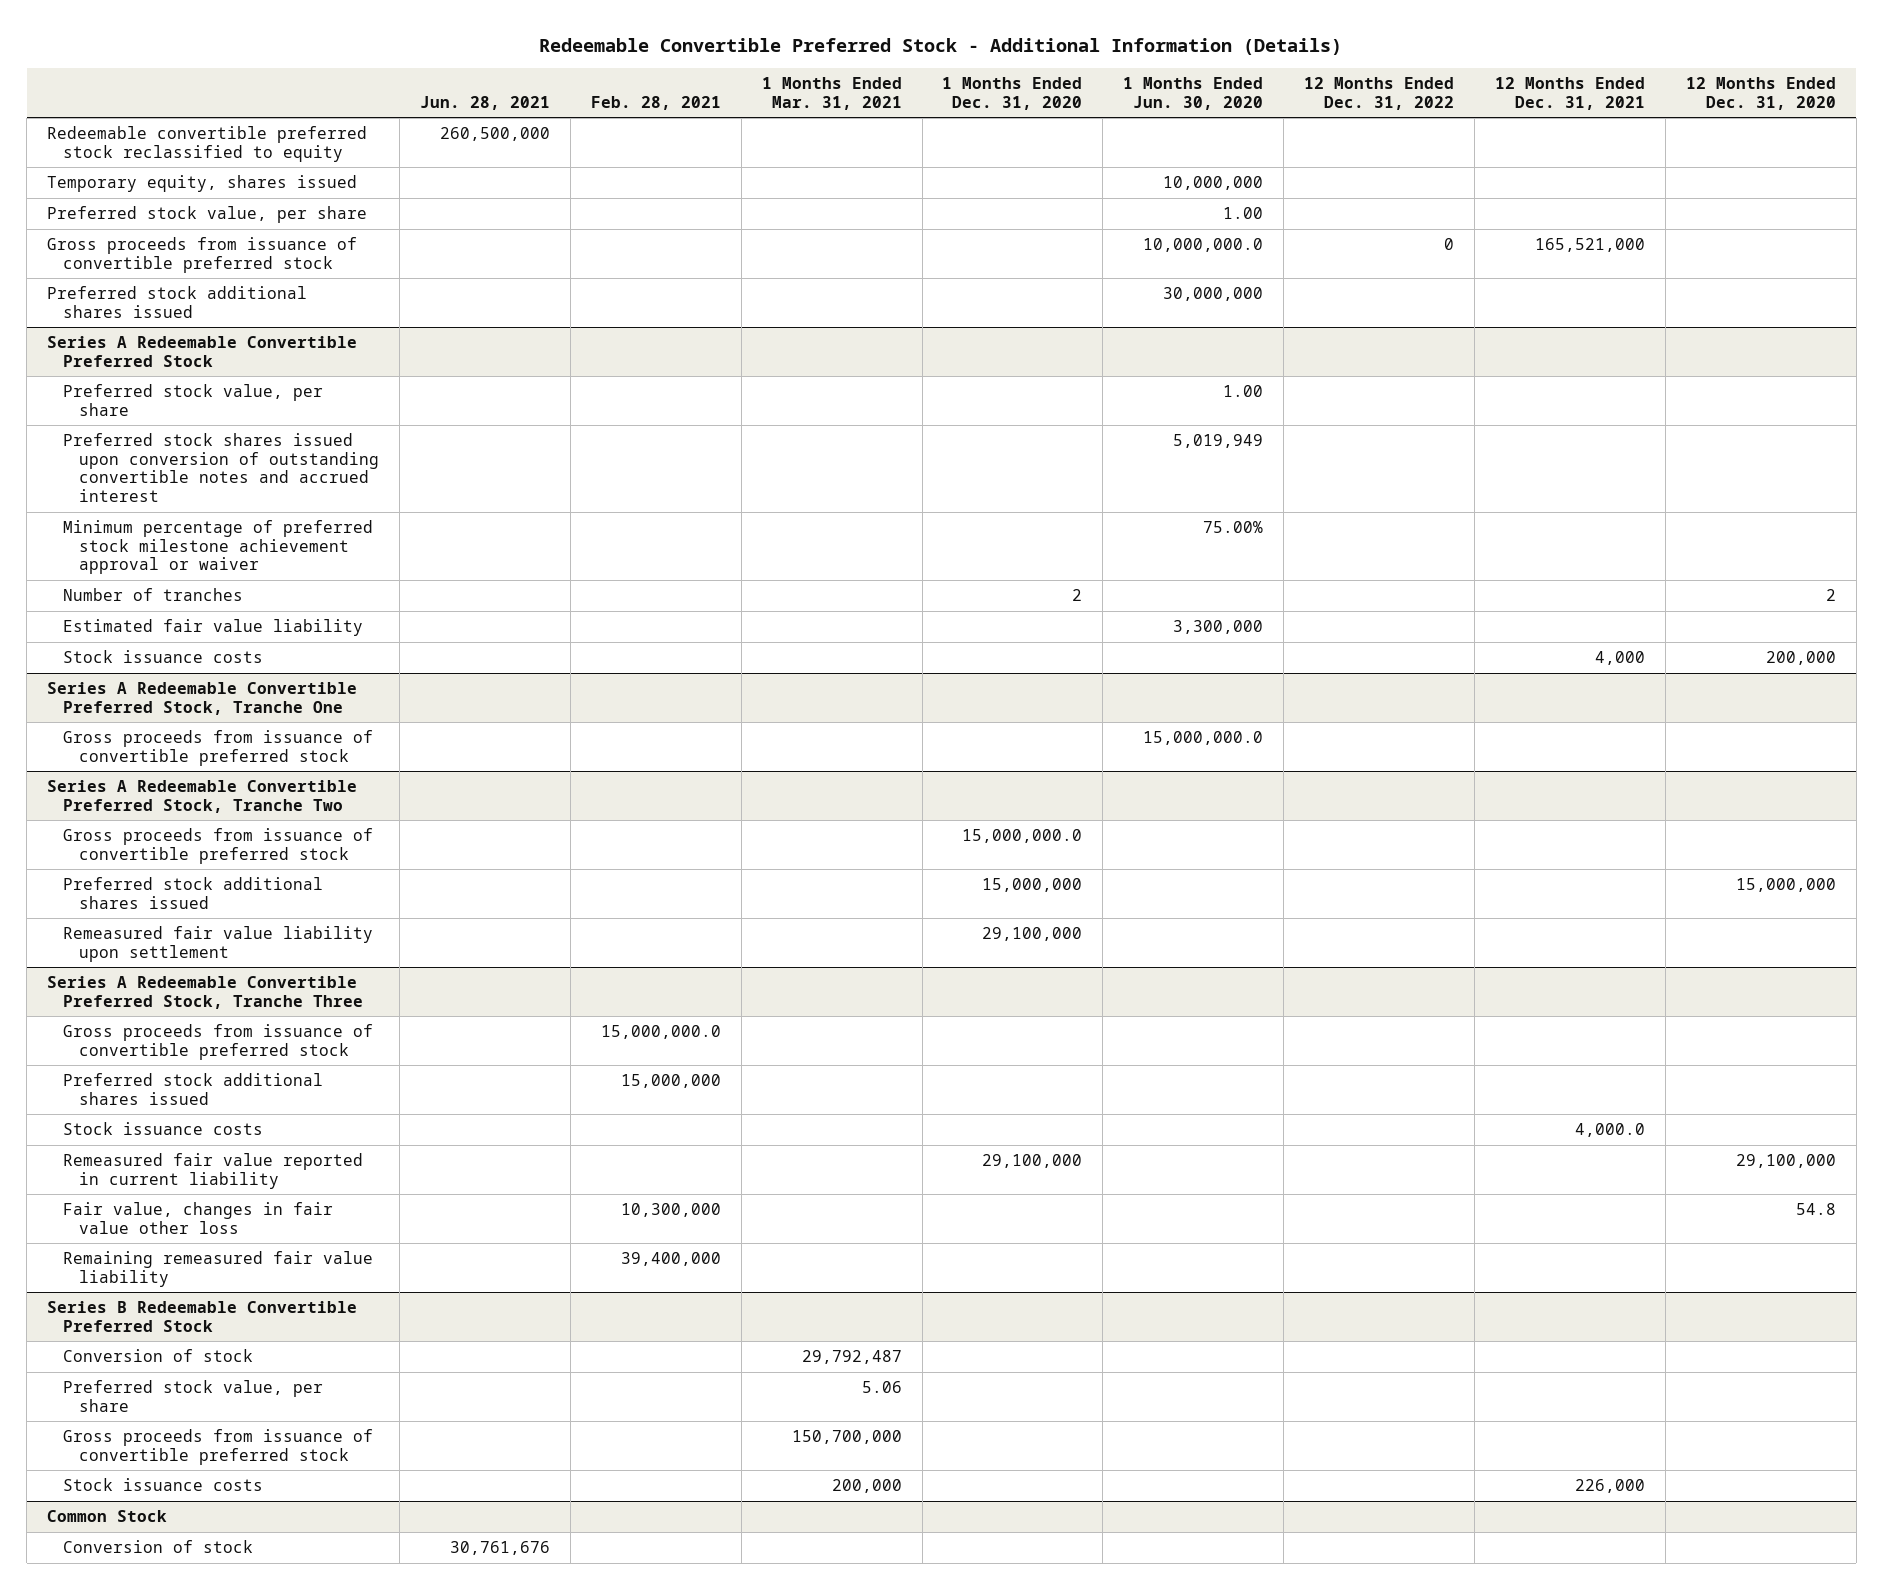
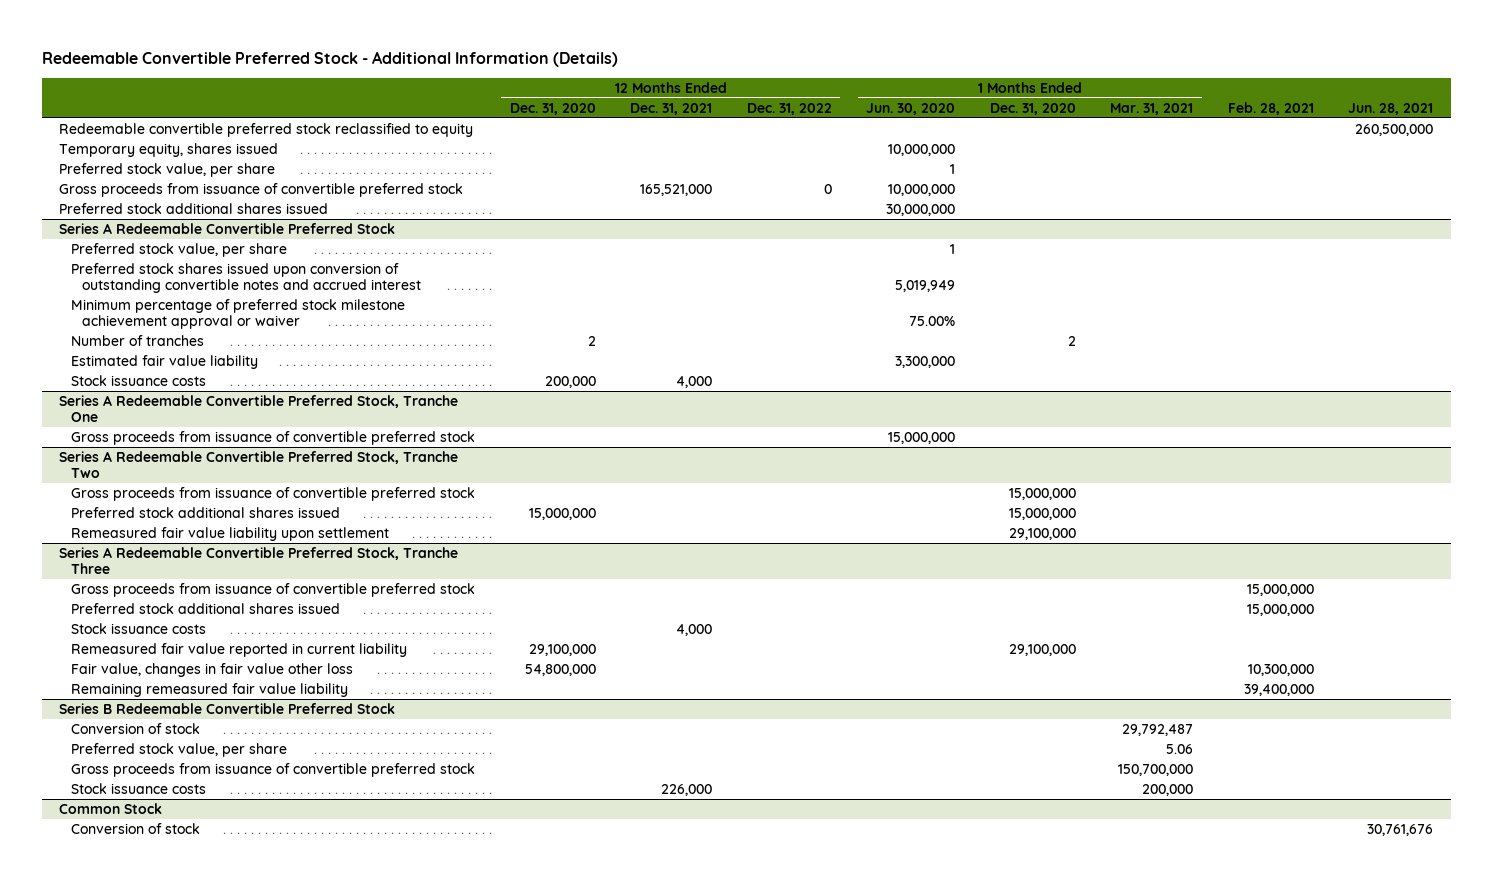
[1223,207,1264,220] 1.00 -> [950,163,956,174] 1
[1143,238,1264,253] 10,000,000.0 -> [888,183,956,196] 10,000,000
[1223,385,1264,398] 1.00 -> [950,243,956,254] 1
[1143,731,1264,746] 15,000,000.0 -> [888,431,956,444] 15,000,000
[962,829,1083,844] 15,000,000.0 -> [1008,487,1076,500] 15,000,000
[600,1025,721,1040] 15,000,000.0 -> [1246,583,1314,596] 15,000,000
[1574,1123,1645,1138] 4,000.0 -> [676,623,713,636] 4,000
[1795,1203,1836,1216] 54.8 -> [524,663,596,676] 54,800,000

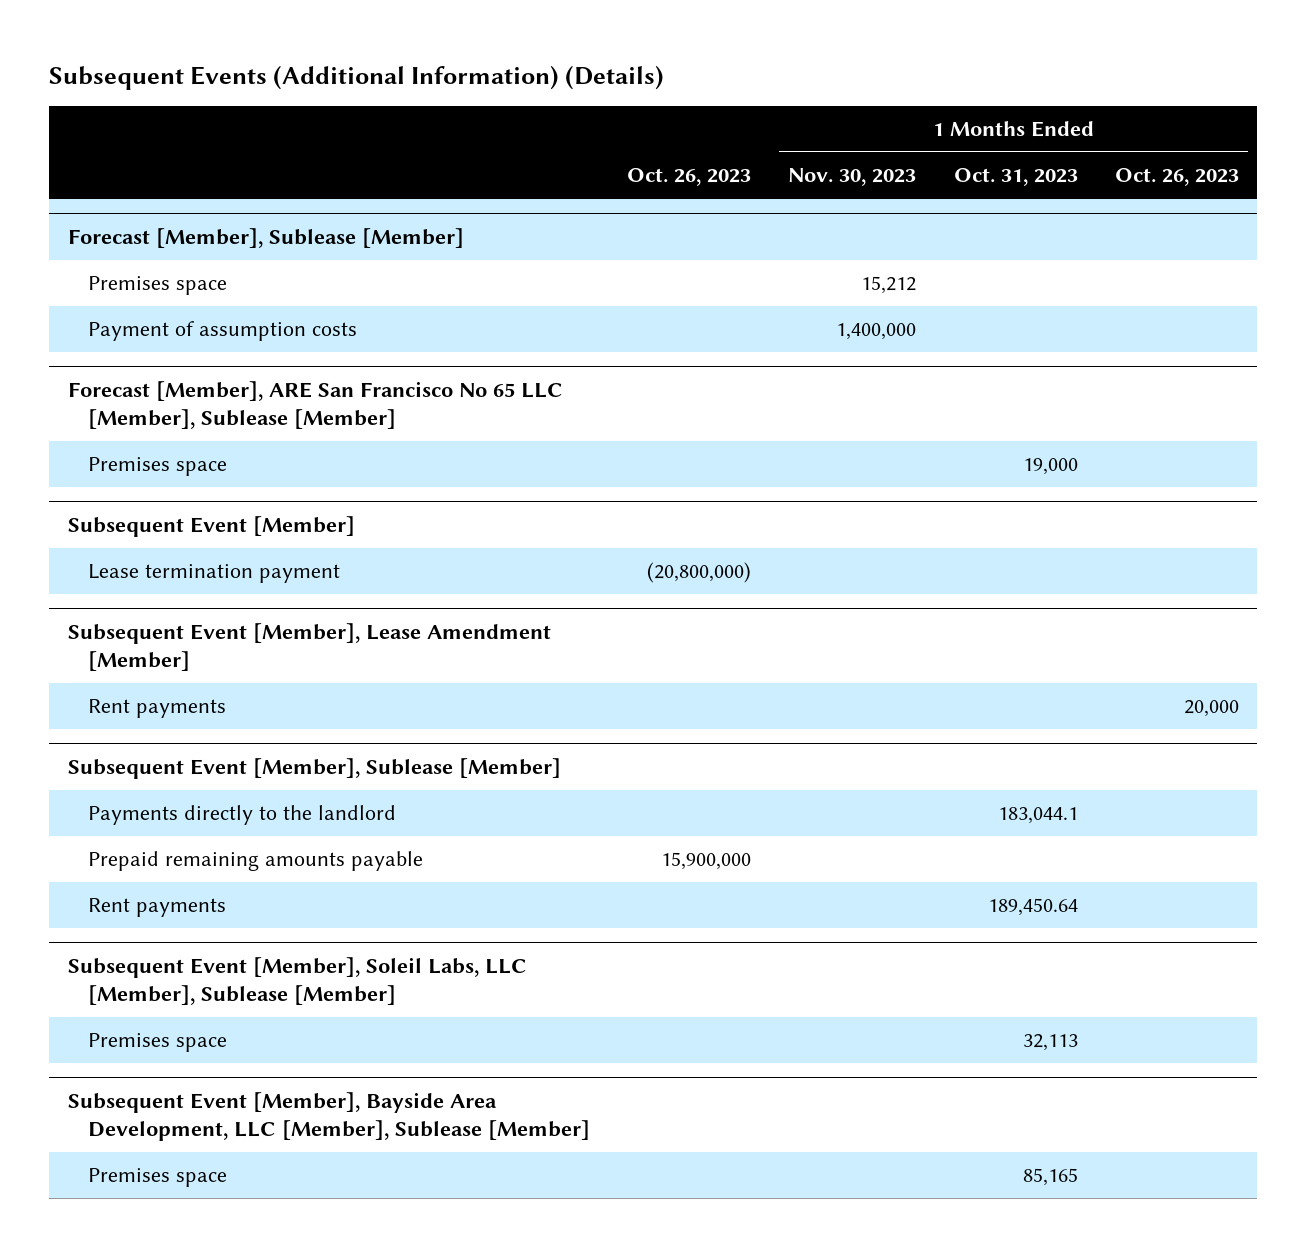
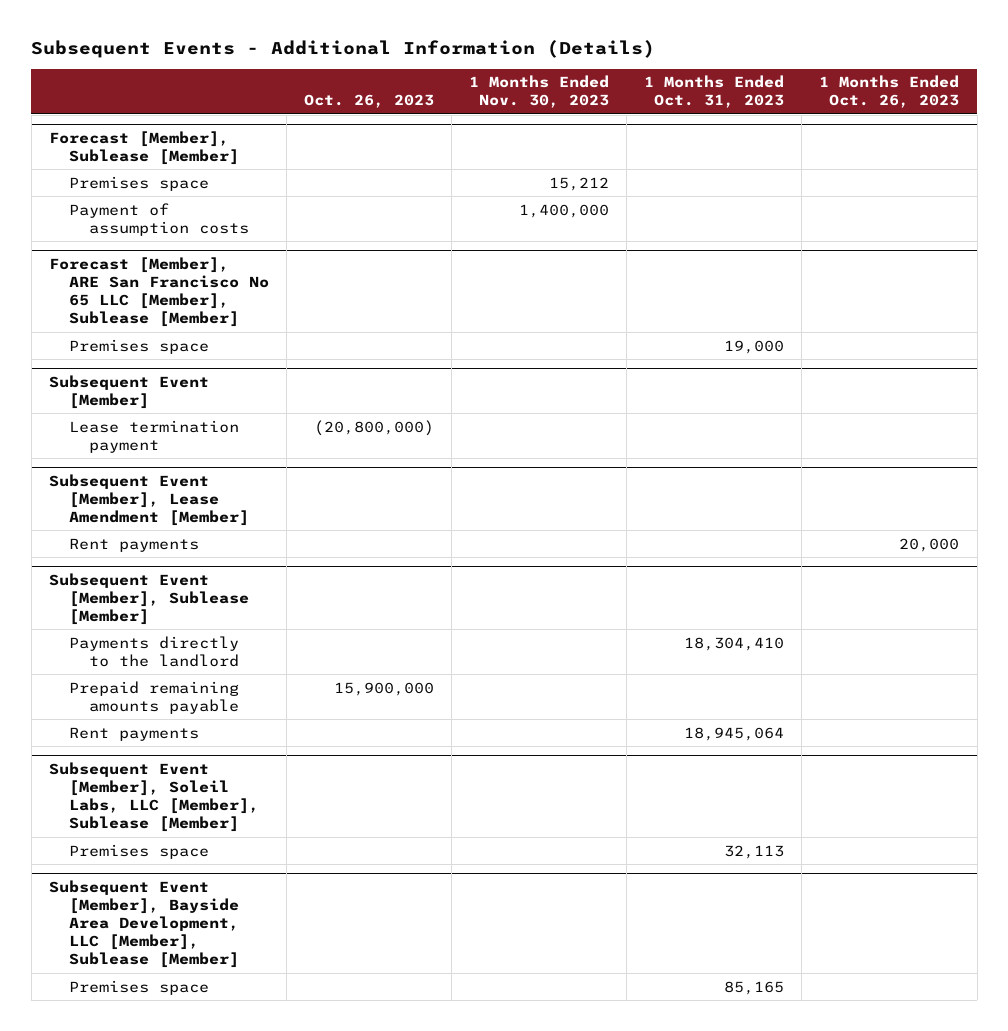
[49,64,665,90] Subsequent Events (Additional Information) (Details) -> [31,39,656,58] Subsequent Events - Additional Information (Details)
[997,807,1078,825] 183,044.1 -> [684,636,785,651] 18,304,410
[987,898,1078,917] 189,450.64 -> [684,726,785,741] 18,945,064

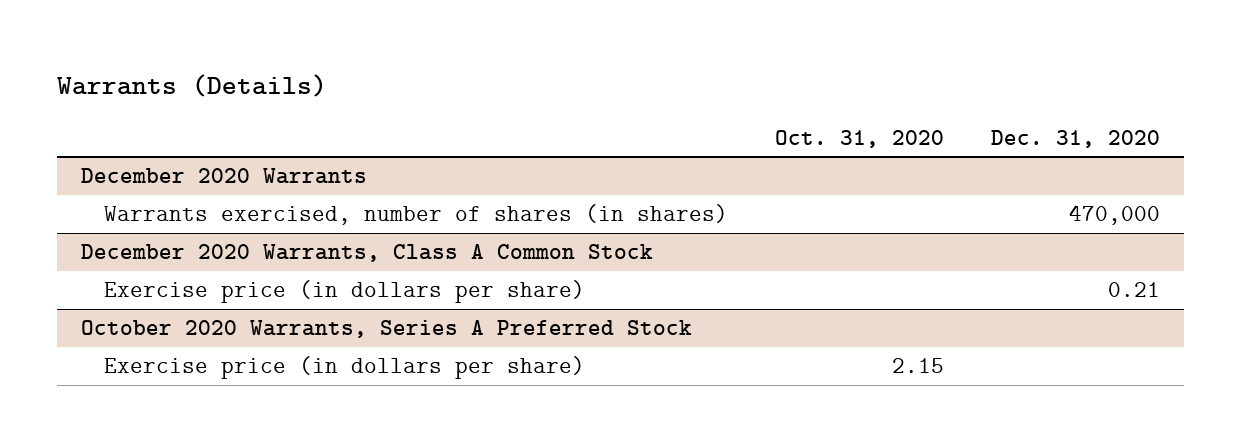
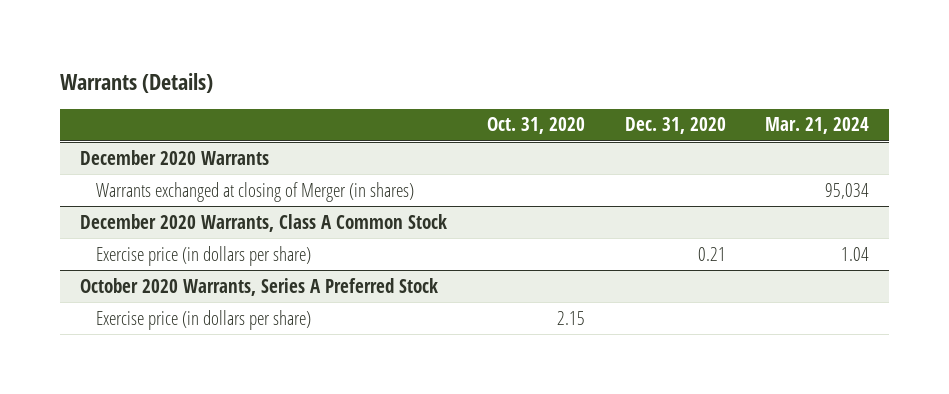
none -> [765,117,870,135] Mar. 21, 2024
[103,204,728,226] Warrants exercised, number of shares (in shares) -> none
none -> [95,181,414,202] Warrants exchanged at closing of Merger (in shares)

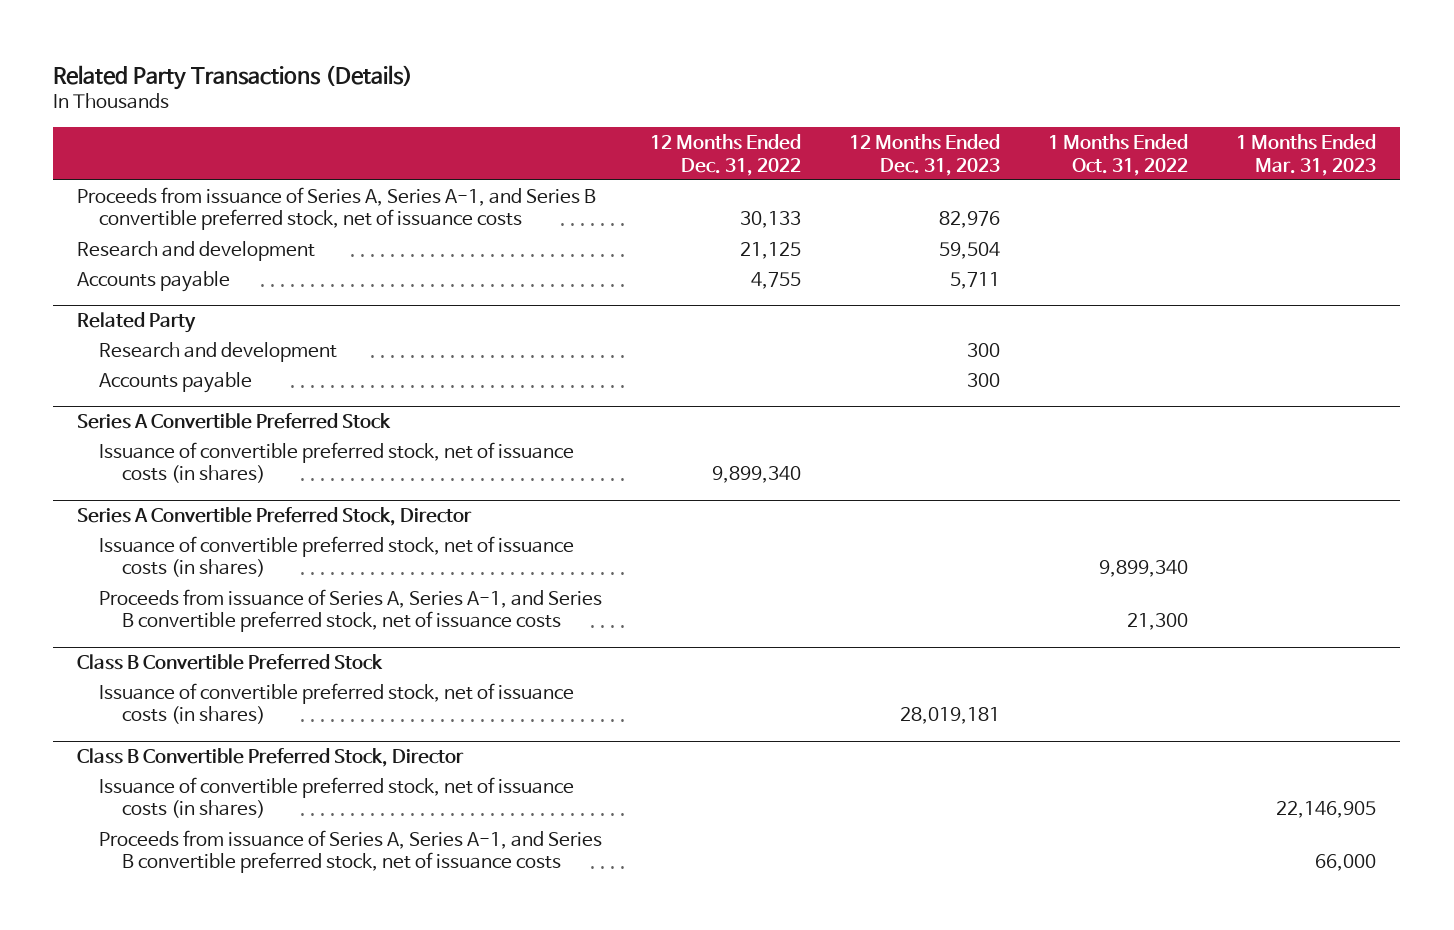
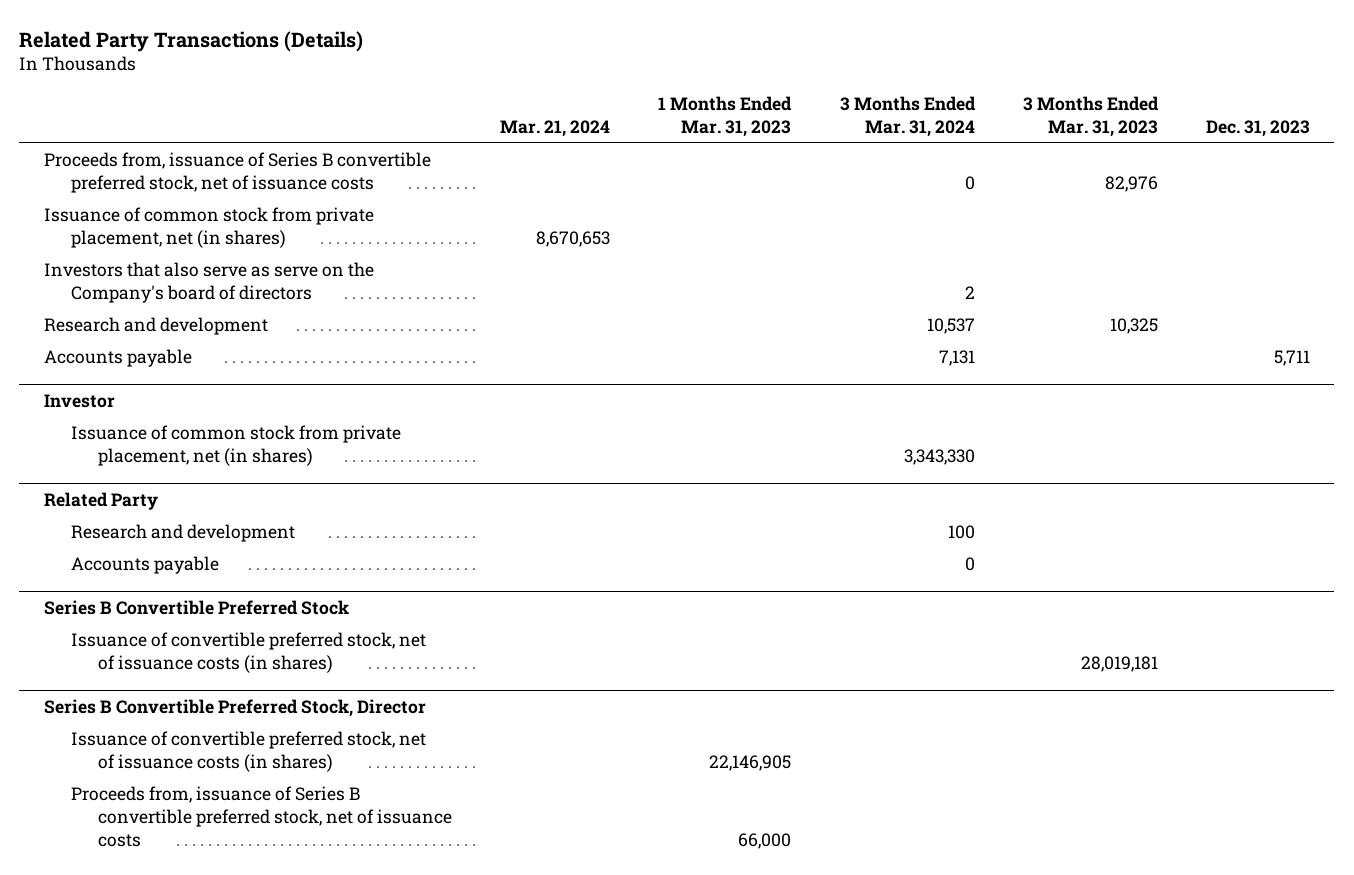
[650,134,802,176] 12 Months Ended Dec. 31, 2022 -> none
[849,134,1001,176] 12 Months Ended Dec. 31, 2023 -> none
[1048,134,1189,176] 1 Months Ended Oct. 31, 2022 -> none
none -> [500,120,611,138] Mar. 21, 2024
none -> [839,96,976,138] 3 Months Ended Mar. 31, 2024
none -> [1022,96,1159,138] 3 Months Ended Mar. 31, 2023
none -> [1206,120,1311,138] Dec. 31, 2023
[77,186,597,231] Proceeds from issuance of Series A, Series A-1, and Series B convertible preferred stock, net of issuance costs -> [43,152,431,194] Proceeds from, issuance of Series B convertible preferred stock, net of issuance costs
none -> [43,207,374,249] Issuance of common stock from private placement, net (in shares)
none -> [43,262,374,304] Investors that also serve as serve on the Company's board of directors
none -> [43,393,115,408] Investor
none -> [70,425,401,467] Issuance of common stock from private placement, net (in shares)
[77,413,392,430] Series A Convertible Preferred Stock -> none
[99,441,575,484] Issuance of convertible preferred stock, net of issuance costs (in shares) -> none
[77,507,473,527] Series A Convertible Preferred Stock, Director -> none
[99,535,575,578] Issuance of convertible preferred stock, net of issuance costs (in shares) -> none
[99,588,603,633] Proceeds from issuance of Series A, Series A-1, and Series B convertible preferred stock, net of issuance costs -> none
[77,654,384,671] Class B Convertible Preferred Stock -> [43,599,349,615] Series B Convertible Preferred Stock
[77,748,465,768] Class B Convertible Preferred Stock, Director -> [43,698,426,717] Series B Convertible Preferred Stock, Director
[99,829,603,874] Proceeds from issuance of Series A, Series A-1, and Series B convertible preferred stock, net of issuance costs -> [70,786,452,847] Proceeds from, issuance of Series B convertible preferred stock, net of issuance costs

